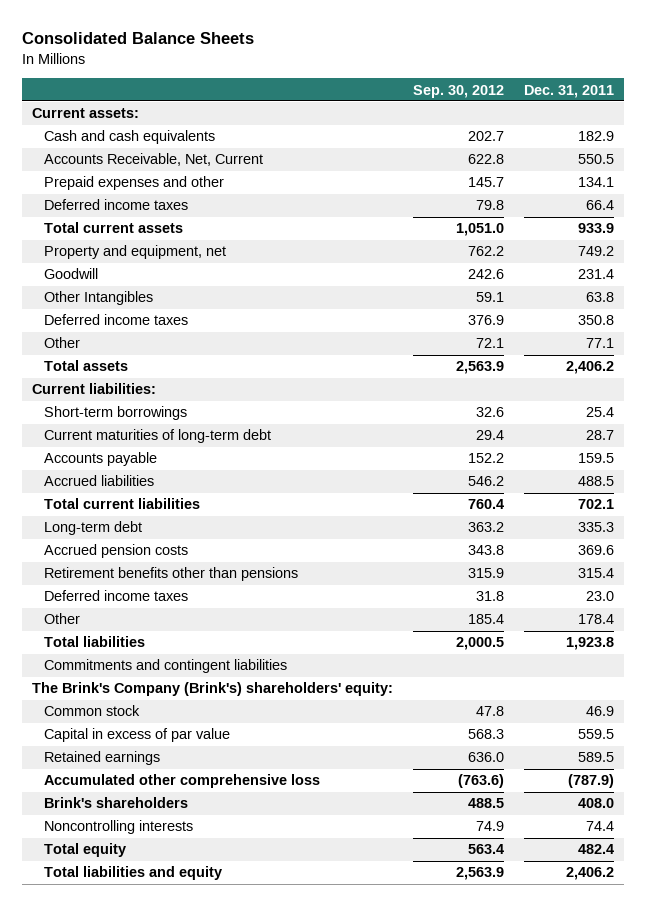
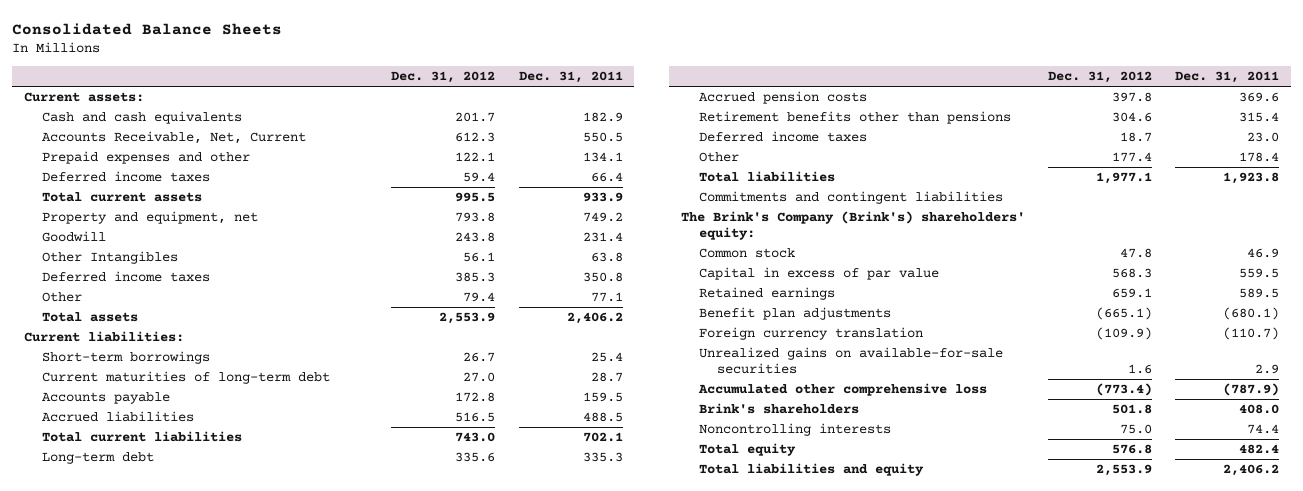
[412,84,504,98] Sep. 30, 2012 -> none
none -> [391,71,496,84] Dec. 31, 2012
none -> [698,307,891,321] Benefit plan adjustments
none -> [698,327,923,341] Foreign currency translation
none -> [698,347,1003,375] Unrealized gains on available-for-sale securities

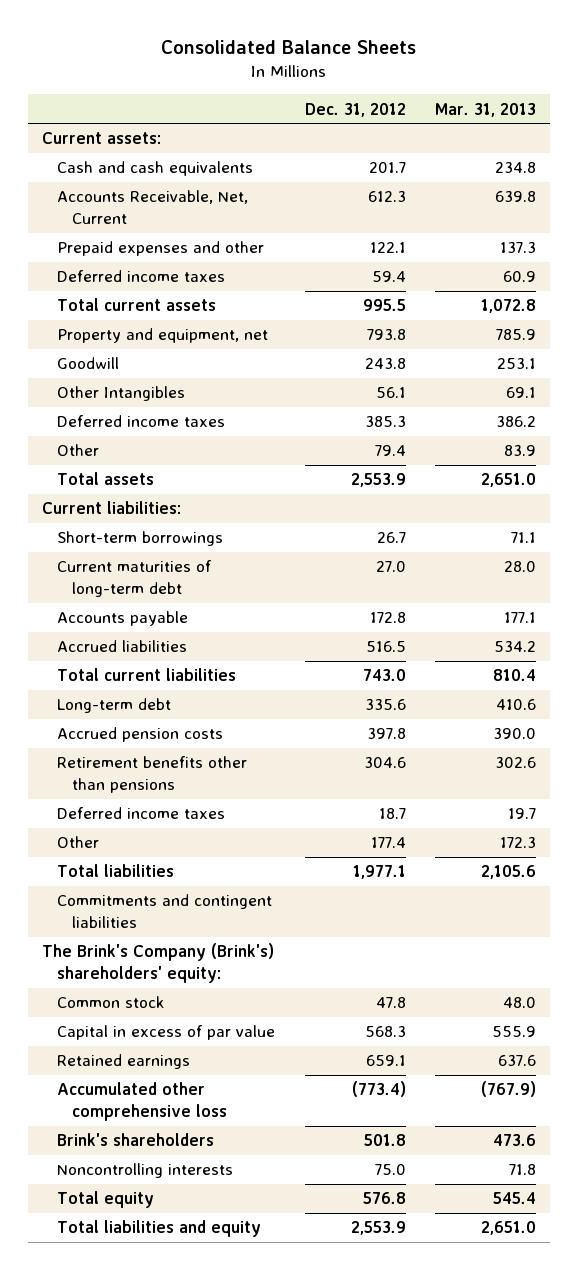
[518,71,623,84] Dec. 31, 2011 -> none
none -> [434,102,536,117] Mar. 31, 2013
[698,307,891,321] Benefit plan adjustments -> none
[698,327,923,341] Foreign currency translation -> none
[698,347,1003,375] Unrealized gains on available-for-sale securities -> none

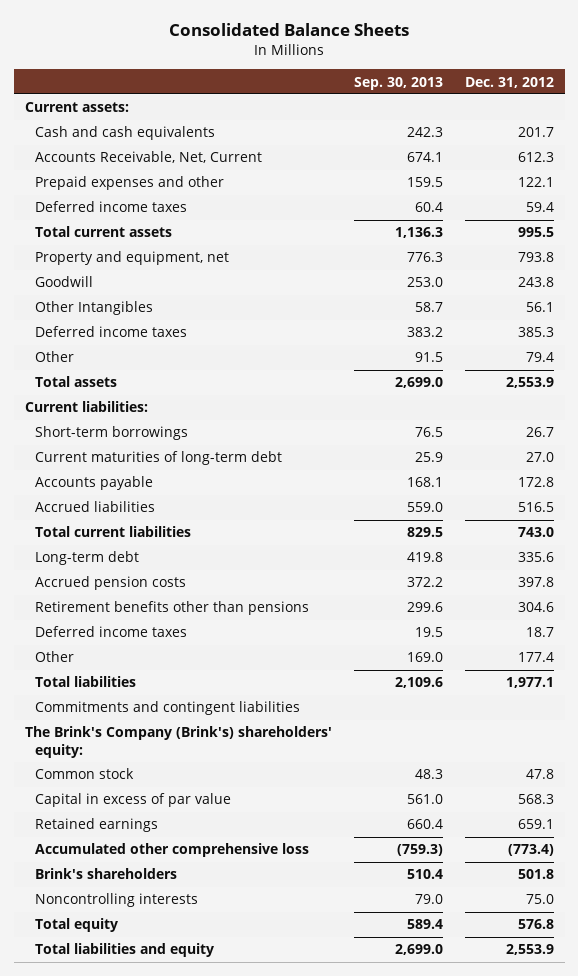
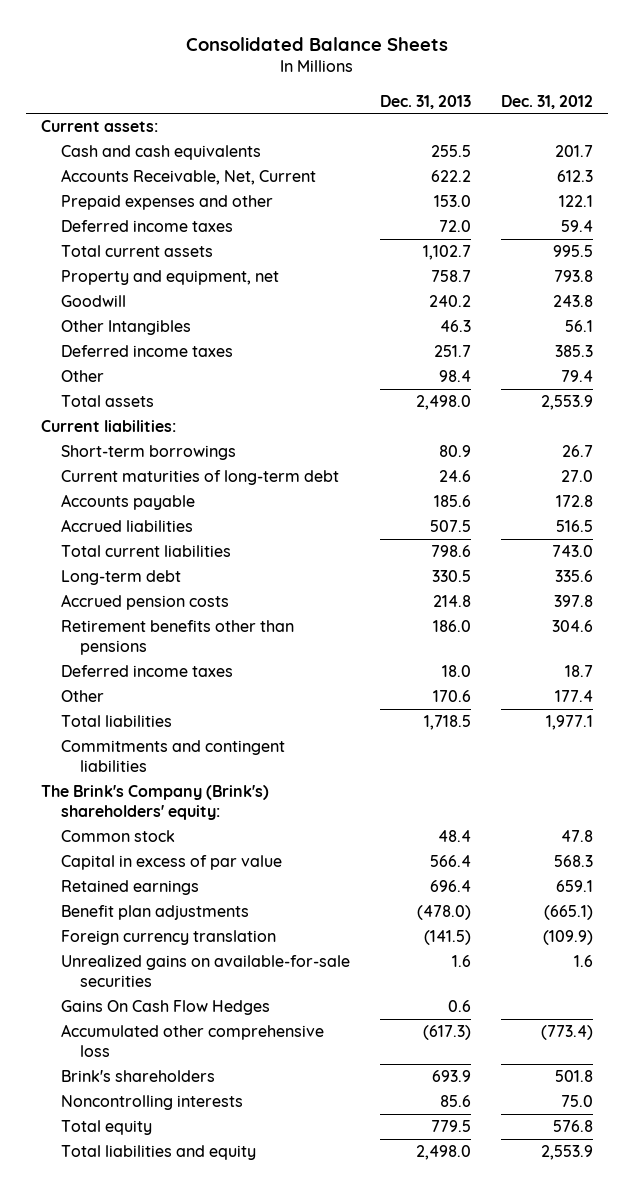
[353,76,443,90] Sep. 30, 2013 -> none
none -> [379,94,471,109] Dec. 31, 2013
none -> [60,905,249,921] Benefit plan adjustments
none -> [60,930,276,946] Foreign currency translation
none -> [60,955,350,988] Unrealized gains on available-for-sale securities
none -> [60,1000,270,1016] Gains On Cash Flow Hedges

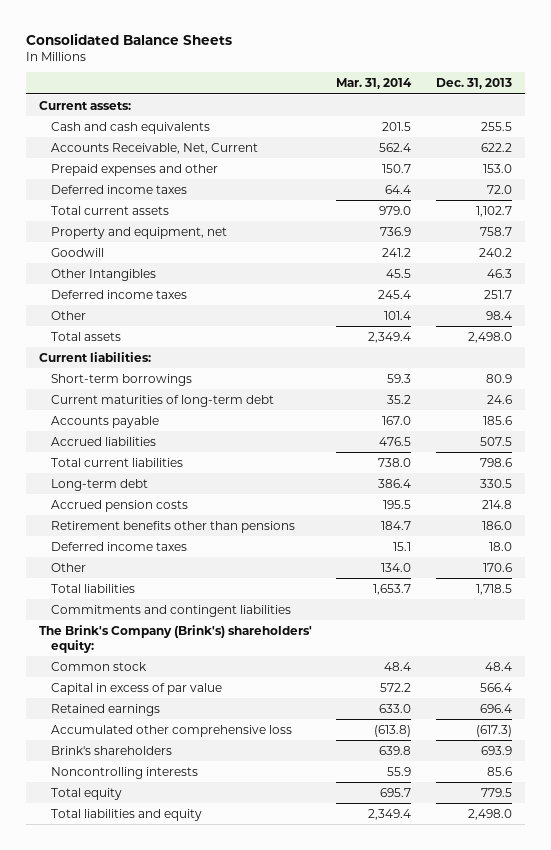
[500,94,593,109] Dec. 31, 2012 -> none
none -> [336,78,413,90] Mar. 31, 2014
[60,905,249,921] Benefit plan adjustments -> none
[60,930,276,946] Foreign currency translation -> none
[60,955,350,988] Unrealized gains on available-for-sale securities -> none
[60,1000,270,1016] Gains On Cash Flow Hedges -> none

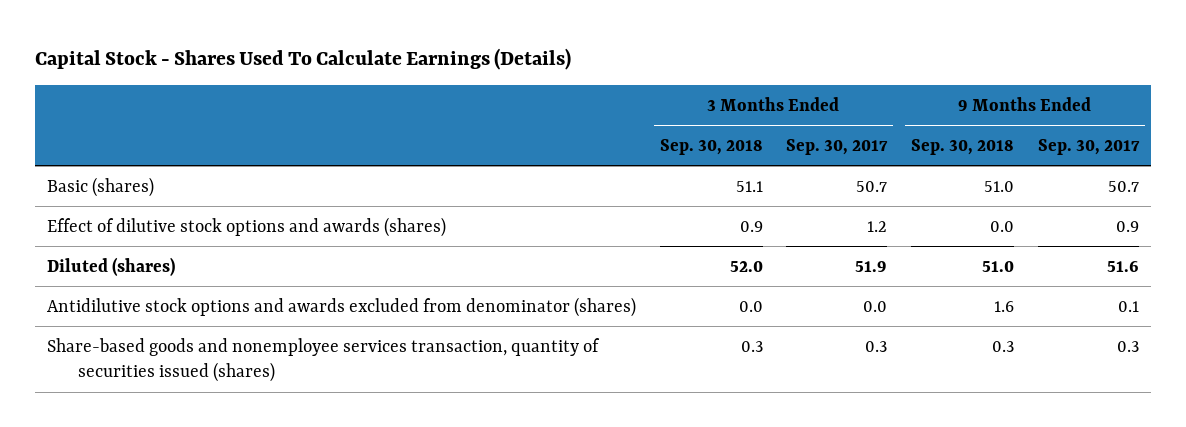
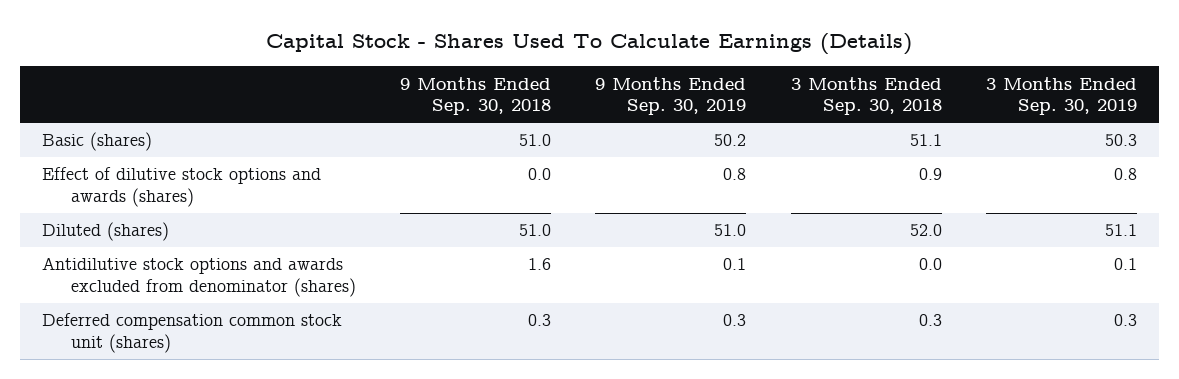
[786,138,889,155] Sep. 30, 2017 -> none
[1037,138,1140,155] Sep. 30, 2017 -> none
none -> [595,76,747,116] 9 Months Ended Sep. 30, 2019
none -> [985,76,1137,116] 3 Months Ended Sep. 30, 2019
[46,337,600,383] Share-based goods and nonemployee services transaction, quantity of securities issued (shares) -> [41,313,342,354] Deferred compensation common stock unit (shares)

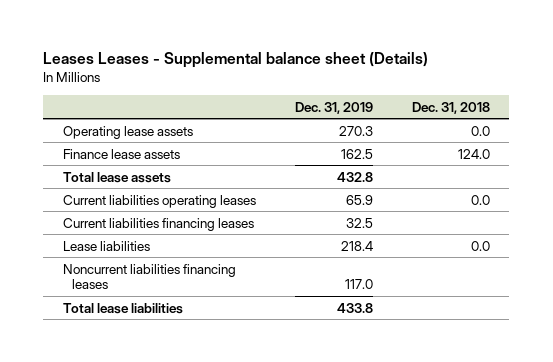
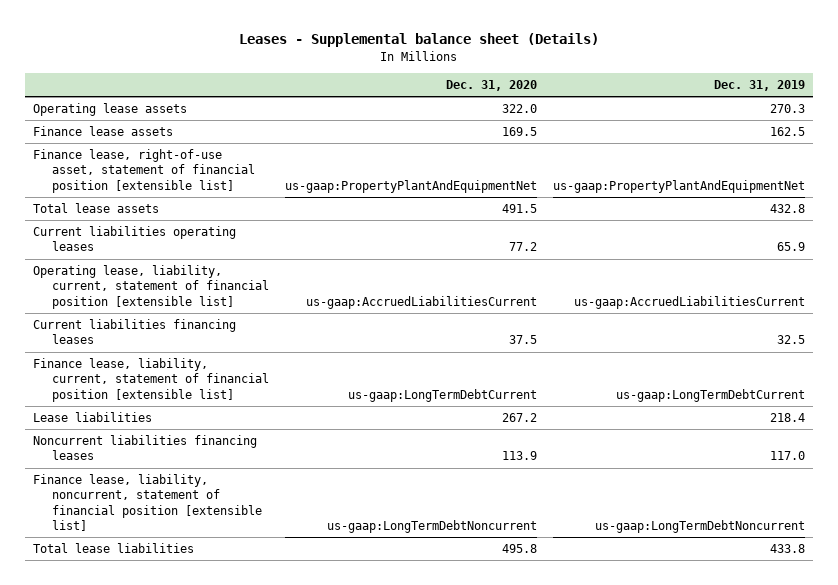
[43,51,429,68] Leases Leases - Supplemental balance sheet (Details) -> [239,33,600,48] Leases - Supplemental balance sheet (Details)
[411,101,490,114] Dec. 31, 2018 -> none
none -> [446,80,538,92] Dec. 31, 2020
none -> [33,149,256,193] Finance lease, right-of-use asset, statement of financial position [extensible list]
none -> [33,265,270,309] Operating lease, liability, current, statement of financial position [extensible list]
none -> [33,358,270,402] Finance lease, liability, current, statement of financial position [extensible list]
none -> [33,474,263,531] Finance lease, liability, noncurrent, statement of financial position [extensible list]

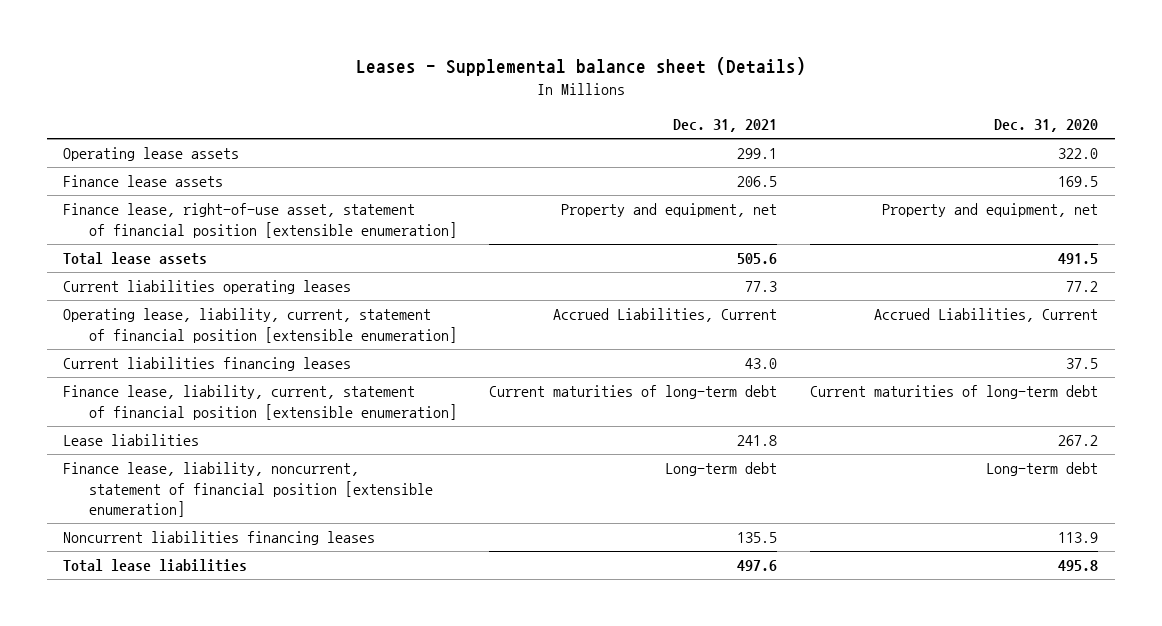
[713,80,805,92] Dec. 31, 2019 -> none
none -> [673,119,778,133] Dec. 31, 2021
[33,149,256,193] Finance lease, right-of-use asset, statement of financial position [extensible list] -> [63,203,457,238] Finance lease, right-of-use asset, statement of financial position [extensible enumeration]
[285,179,538,193] us-gaap:PropertyPlantAndEquipmentNet -> [882,203,1099,218] Property and equipment, net
[33,265,270,309] Operating lease, liability, current, statement of financial position [extensible list] -> [63,308,457,343] Operating lease, liability, current, statement of financial position [extensible enumeration]
[306,295,538,309] us-gaap:AccruedLiabilitiesCurrent -> [874,308,1099,323] Accrued Liabilities, Current
[33,358,270,402] Finance lease, liability, current, statement of financial position [extensible list] -> [63,385,457,420] Finance lease, liability, current, statement of financial position [extensible enumeration]
[348,388,538,402] us-gaap:LongTermDebtCurrent -> [810,385,1099,400] Current maturities of long-term debt
none -> [63,462,433,518] Finance lease, liability, noncurrent, statement of financial position [extensible enumeration]
[33,474,263,531] Finance lease, liability, noncurrent, statement of financial position [extensible list] -> none

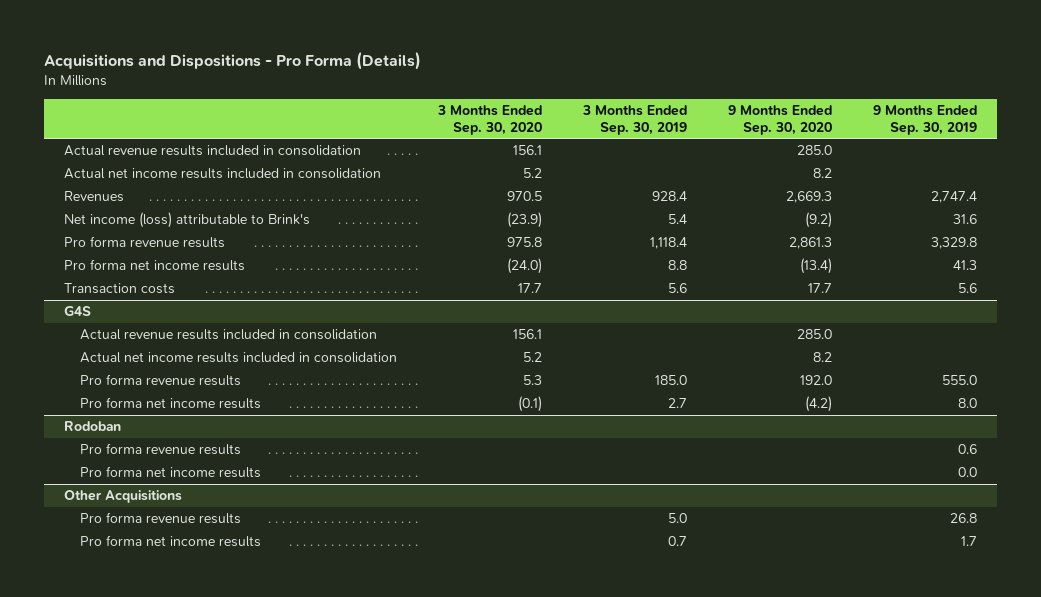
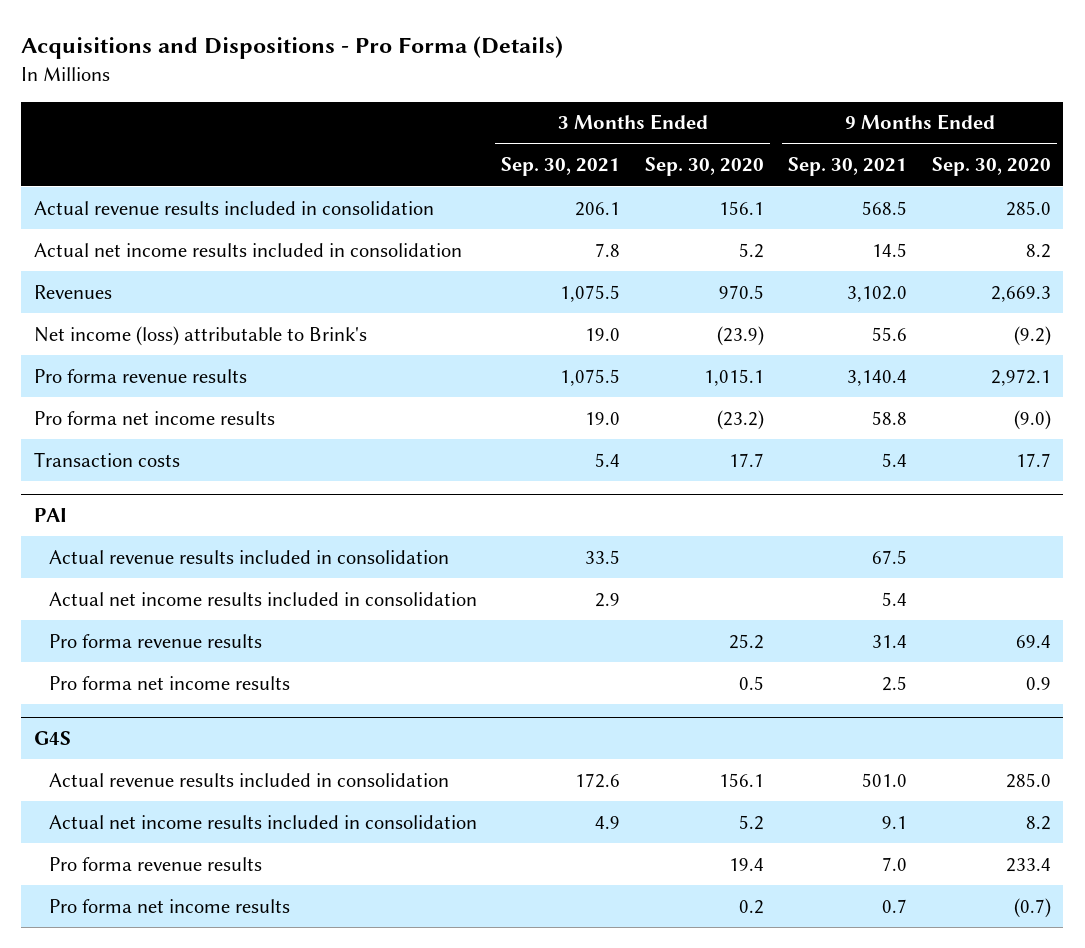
[581,104,687,135] 3 Months Ended Sep. 30, 2019 -> none
[872,104,977,135] 9 Months Ended Sep. 30, 2019 -> none
none -> [501,157,621,177] Sep. 30, 2021
none -> [788,157,908,177] Sep. 30, 2021
[507,237,543,248] 975.8 -> [703,368,764,386] 1,015.1
[788,237,832,250] 2,861.3 -> [991,368,1052,386] 2,972.1
[507,258,543,275] (24.0) -> [716,409,764,430] (23.2)
[799,258,832,275] (13.4) -> [1014,409,1052,430] (9.0)
none -> [33,507,67,522] PAI
none -> [48,549,449,564] Actual revenue results included in consolidation
none -> [48,591,477,606] Actual net income results included in consolidation
none -> [48,633,262,648] Pro forma revenue results
none -> [48,675,290,690] Pro forma net income results
[64,421,122,432] Rodoban -> none
[80,443,242,456] Pro forma revenue results -> none
[80,466,262,479] Pro forma net income results -> none
[64,490,183,504] Other Acquisitions -> none
[80,512,242,525] Pro forma revenue results -> none
[80,535,262,548] Pro forma net income results -> none
[523,375,543,386] 5.3 -> [728,857,764,871] 19.4
[799,375,832,386] 192.0 -> [1006,857,1052,872] 233.4
[518,396,543,413] (0.1) -> [738,899,764,914] 0.2
[804,396,832,413] (4.2) -> [1014,897,1052,918] (0.7)

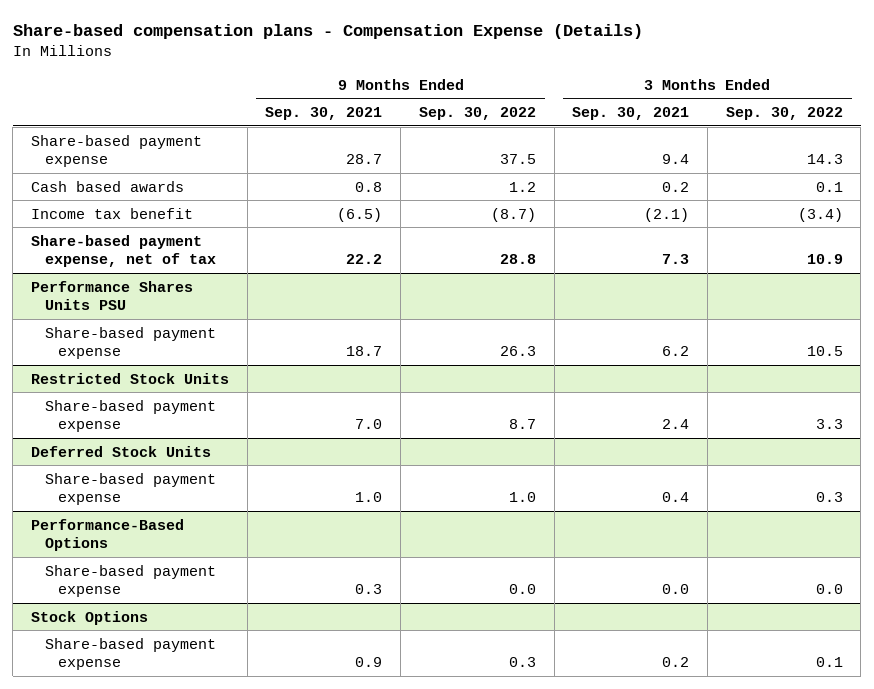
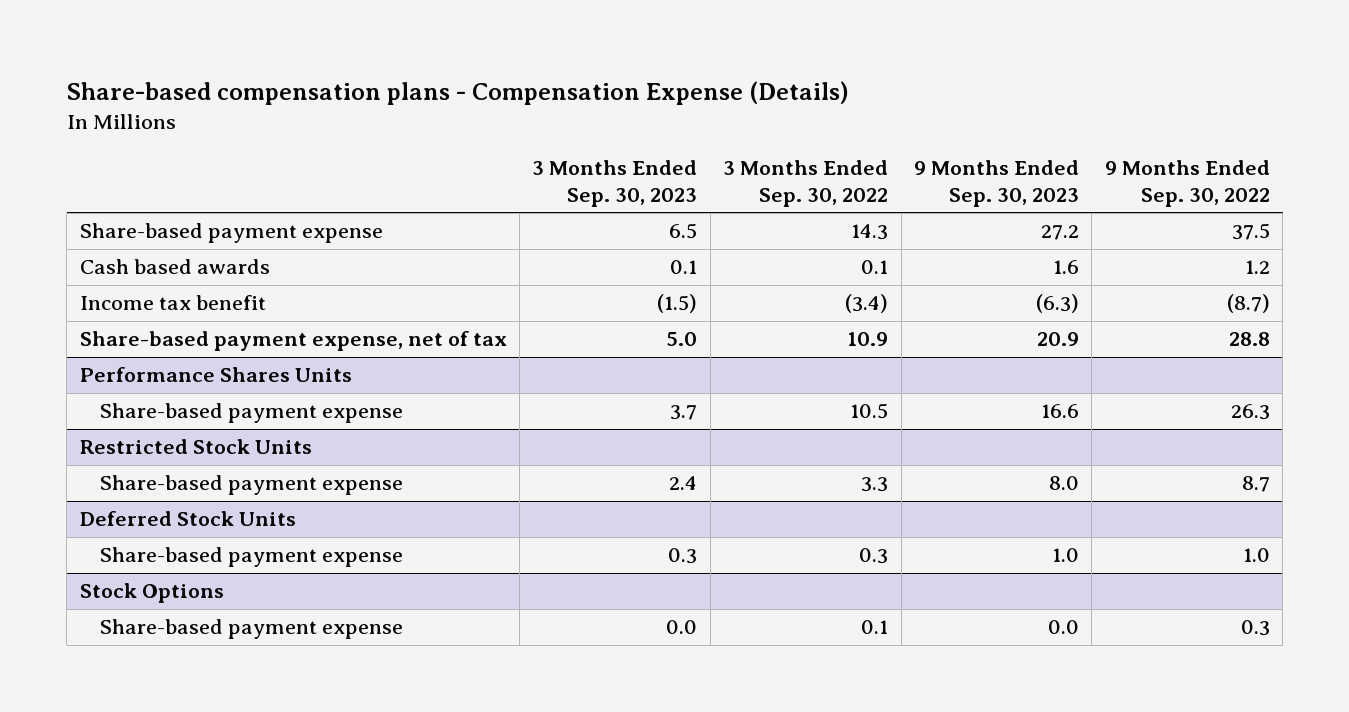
[265,106,383,120] Sep. 30, 2021 -> none
[572,106,690,120] Sep. 30, 2021 -> none
none -> [532,160,698,207] 3 Months Ended Sep. 30, 2023
none -> [914,160,1080,207] 9 Months Ended Sep. 30, 2023
[31,280,194,311] Performance Shares Units PSU -> [79,367,352,383] Performance Shares Units
[31,518,185,552] Performance-Based Options -> none
[44,564,216,598] Share-based payment expense -> none

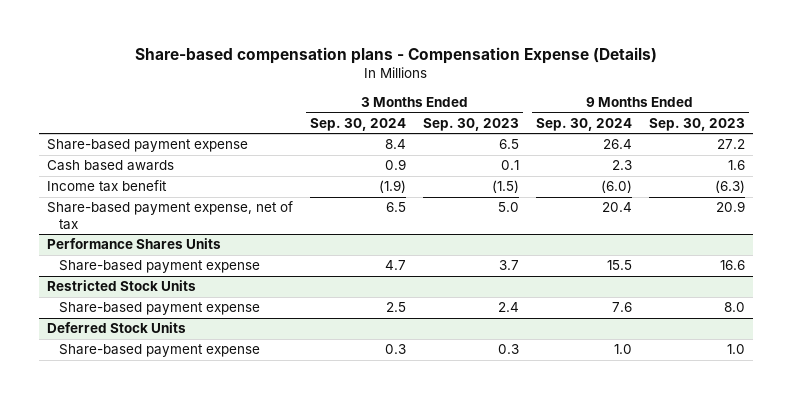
[723,160,889,207] 3 Months Ended Sep. 30, 2022 -> none
[1104,160,1270,207] 9 Months Ended Sep. 30, 2022 -> none
none -> [310,117,407,131] Sep. 30, 2024
none -> [535,117,632,131] Sep. 30, 2024
[79,583,224,604] Stock Options -> none
[99,619,403,640] Share-based payment expense -> none

